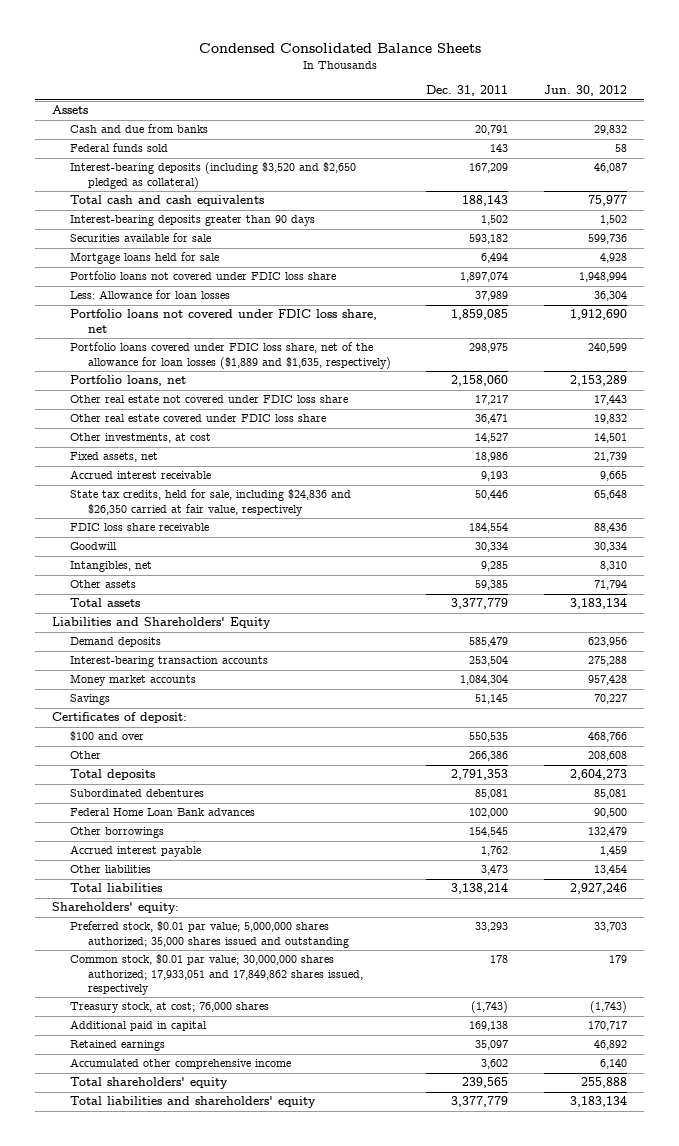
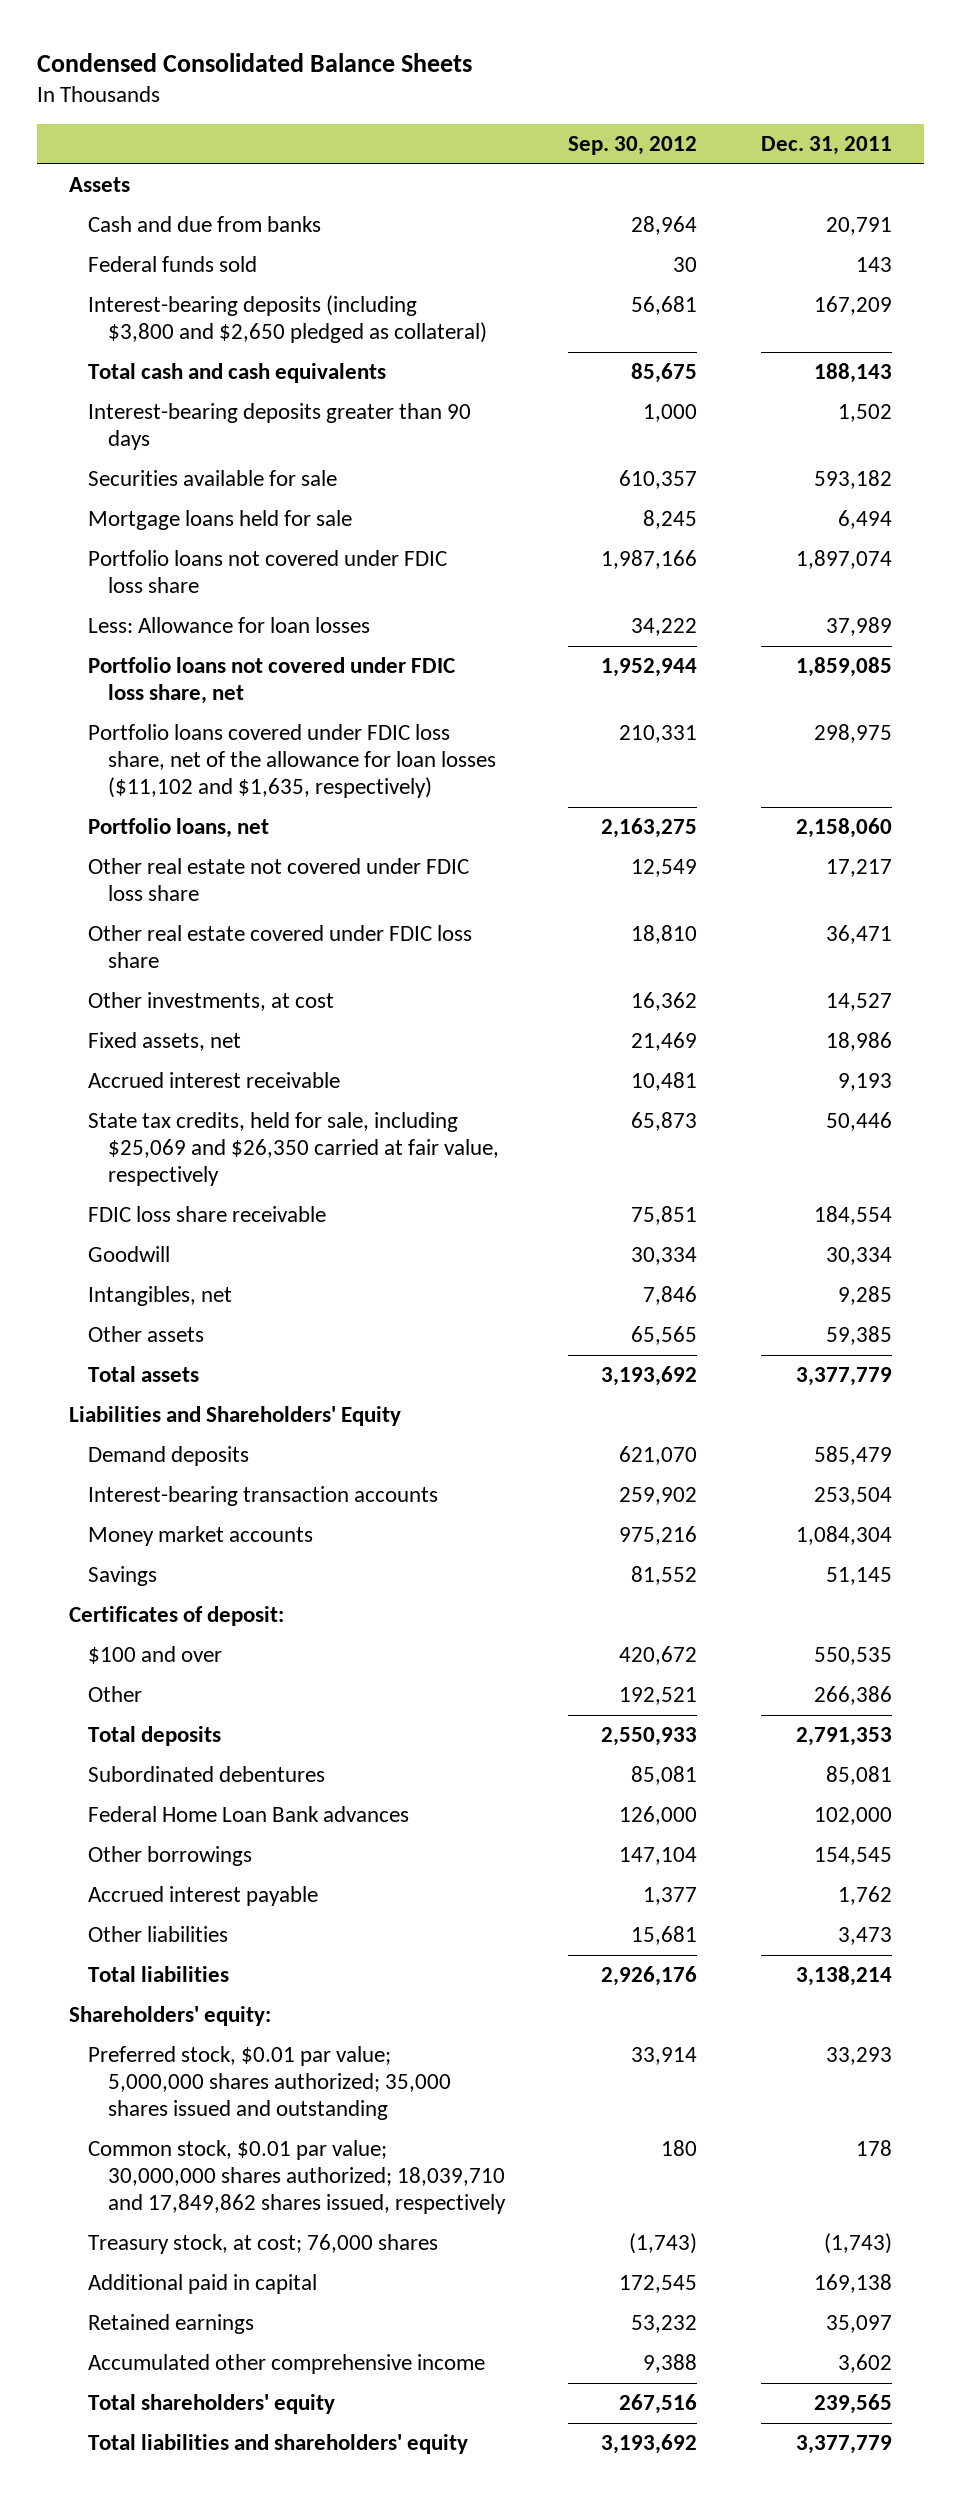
[543,85,627,97] Jun. 30, 2012 -> none
none -> [568,136,698,156] Sep. 30, 2012
[70,162,357,189] Interest-bearing deposits (including $3,520 and $2,650 pledged as collateral) -> [88,294,487,344] Interest-bearing deposits (including $3,800 and $2,650 pledged as collateral)
[70,342,391,369] Portfolio loans covered under FDIC loss share, net of the allowance for loan losses ($1,889 and $1,635, respectively) -> [88,723,496,799] Portfolio loans covered under FDIC loss share, net of the allowance for loan losses ($11,102 and $1,635, respectively)
[70,489,352,516] State tax credits, held for sale, including $24,836 and $26,350 carried at fair value, respectively -> [88,1111,499,1187] State tax credits, held for sale, including $25,069 and $26,350 carried at fair value, respectively
[70,954,363,995] Common stock, $0.01 par value; 30,000,000 shares authorized; 17,933,051 and 17,849,862 shares issued, respectively -> [88,2139,506,2215] Common stock, $0.01 par value; 30,000,000 shares authorized; 18,039,710 and 17,849,862 shares issued, respectively

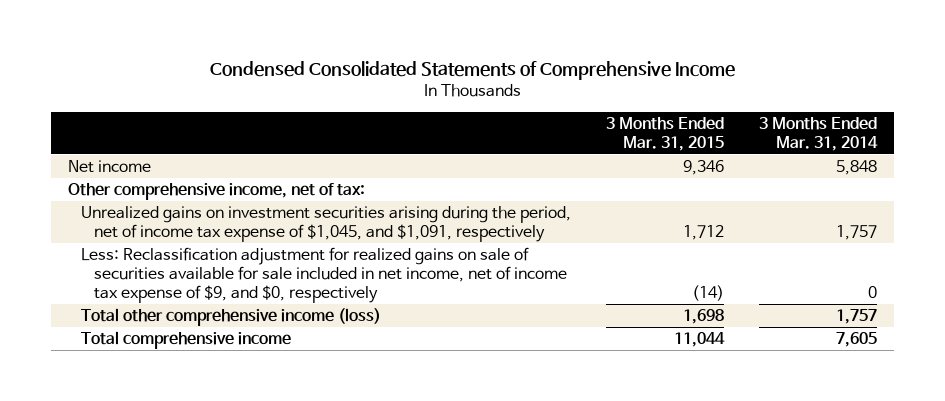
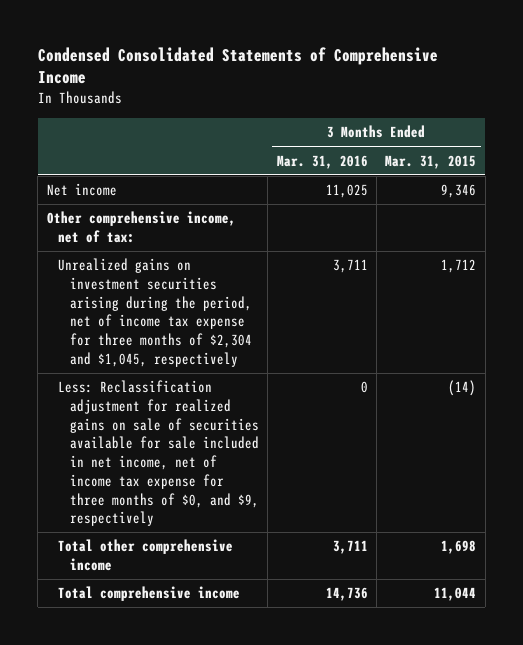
[758,117,878,151] 3 Months Ended Mar. 31, 2014 -> none
none -> [276,154,368,169] Mar. 31, 2016
[81,206,572,243] Unrealized gains on investment securities arising during the period, net of income tax expense of $1,045, and $1,091, respectively -> [58,258,252,367] Unrealized gains on investment securities arising during the period, net of income tax expense for three months of $2,304 and $1,045, respectively
[81,247,568,303] Less: Reclassification adjustment for realized gains on sale of securities available for sale included in net income, net of income tax expense of $9, and $0, respectively -> [58,380,259,527] Less: Reclassification adjustment for realized gains on sale of securities available for sale included in net income, net of income tax expense for three months of $0, and $9, respectively
[81,308,382,327] Total other comprehensive income (loss) -> [58,539,234,572] Total other comprehensive income

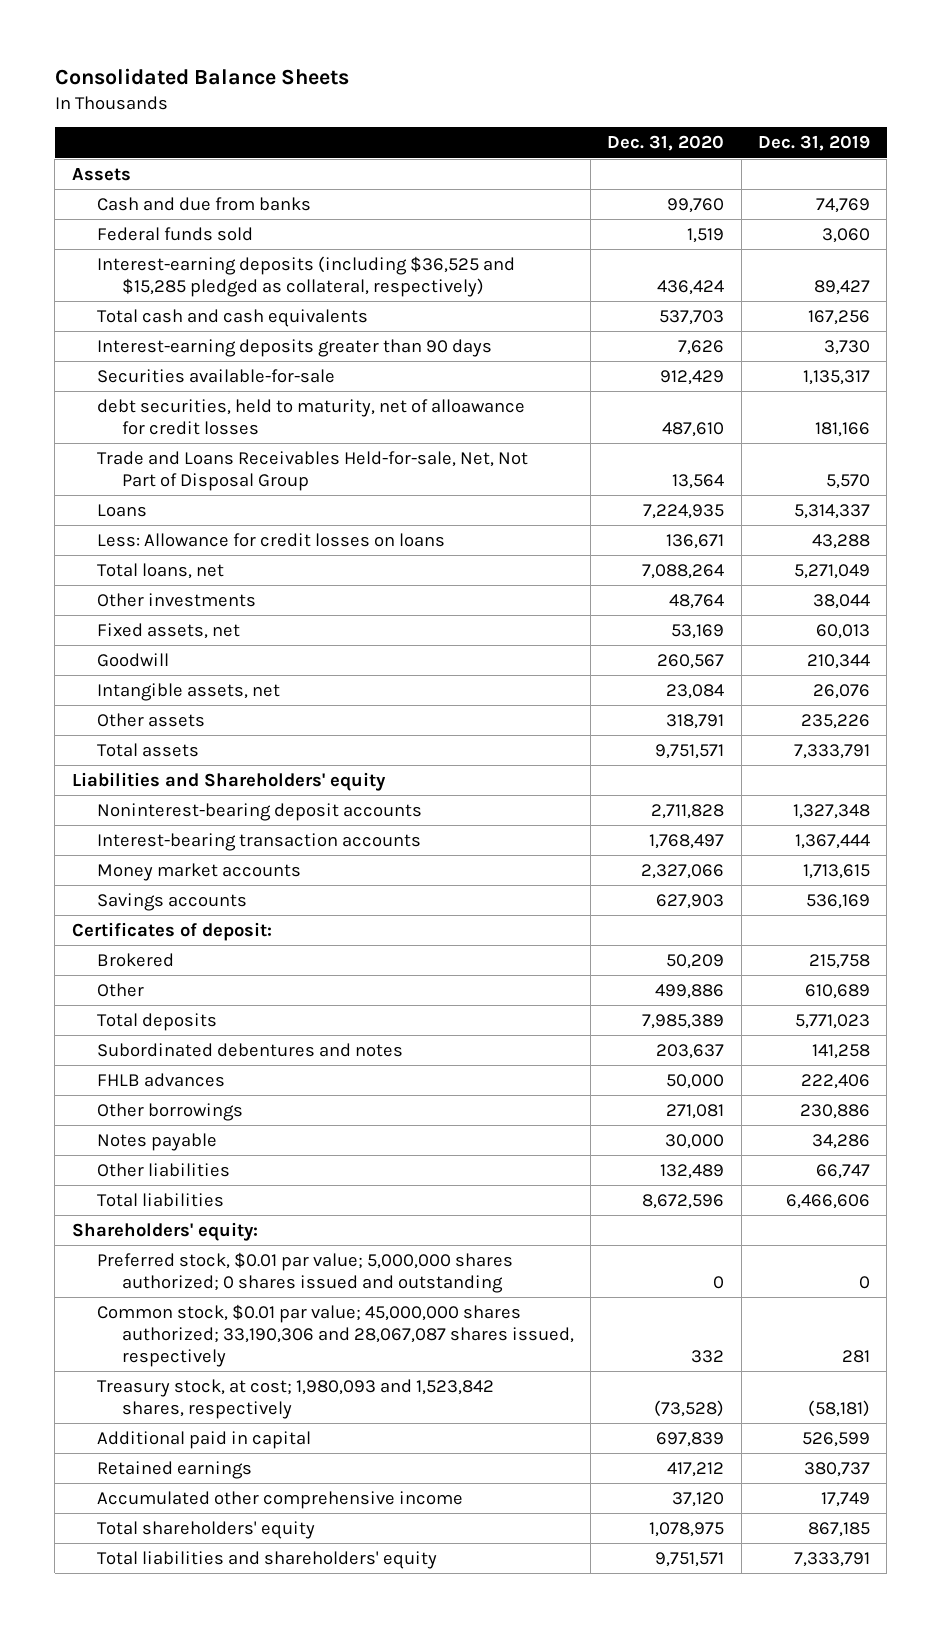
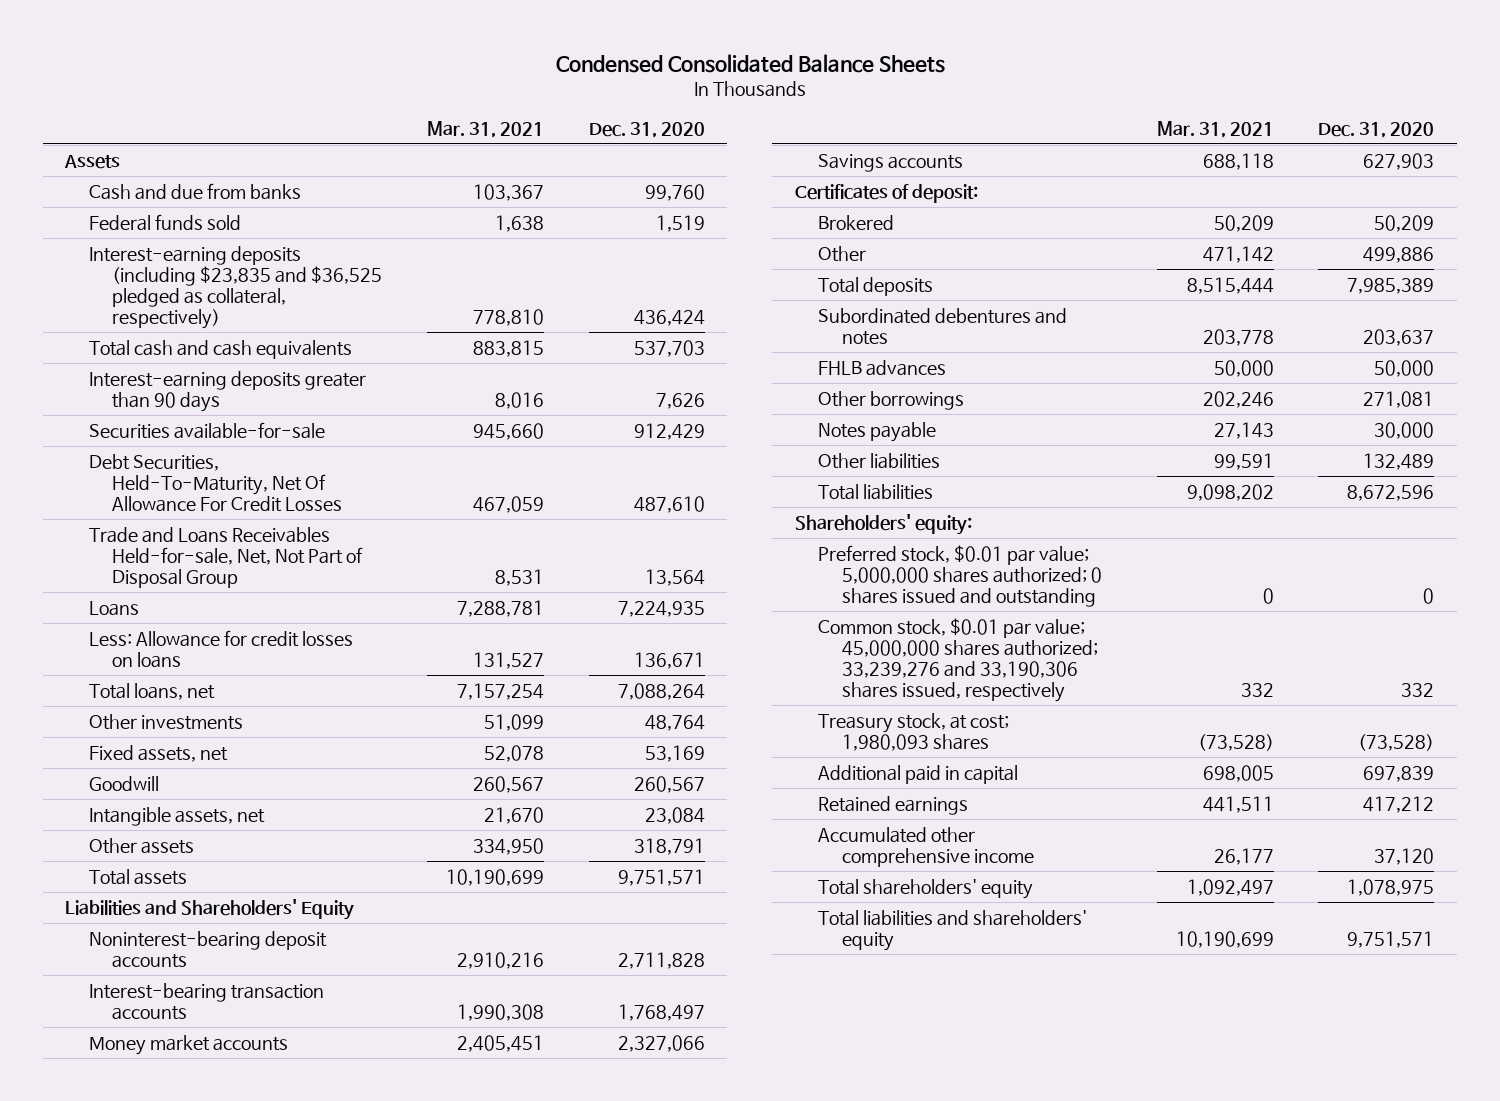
[54,67,349,85] Consolidated Balance Sheets -> [555,53,945,73] Condensed Consolidated Balance Sheets
[757,135,870,152] Dec. 31, 2019 -> none
none -> [427,120,545,138] Mar. 31, 2021
[96,255,515,298] Interest-earning deposits (including $36,525 and $15,285 pledged as collateral, respectively) -> [88,245,383,330] Interest-earning deposits (including $23,835 and $36,525 pledged as collateral, respectively)
[96,398,525,436] debt securities, held to maturity, net of alloawance for credit losses -> [88,453,343,512] Debt Securities, Held-To-Maturity, Net Of Allowance For Credit Losses
[71,771,386,791] Liabilities and Shareholders' equity -> [65,898,355,920] Liabilities and Shareholders' Equity
[96,1303,574,1368] Common stock, $0.01 par value; 45,000,000 shares authorized; 33,190,306 and 28,067,087 shares issued, respectively -> [818,617,1098,703] Common stock, $0.01 par value; 45,000,000 shares authorized; 33,239,276 and 33,190,306 shares issued, respectively
[96,1378,494,1420] Treasury stock, at cost; 1,980,093 and 1,523,842 shares, respectively -> [818,712,1010,751] Treasury stock, at cost; 1,980,093 shares

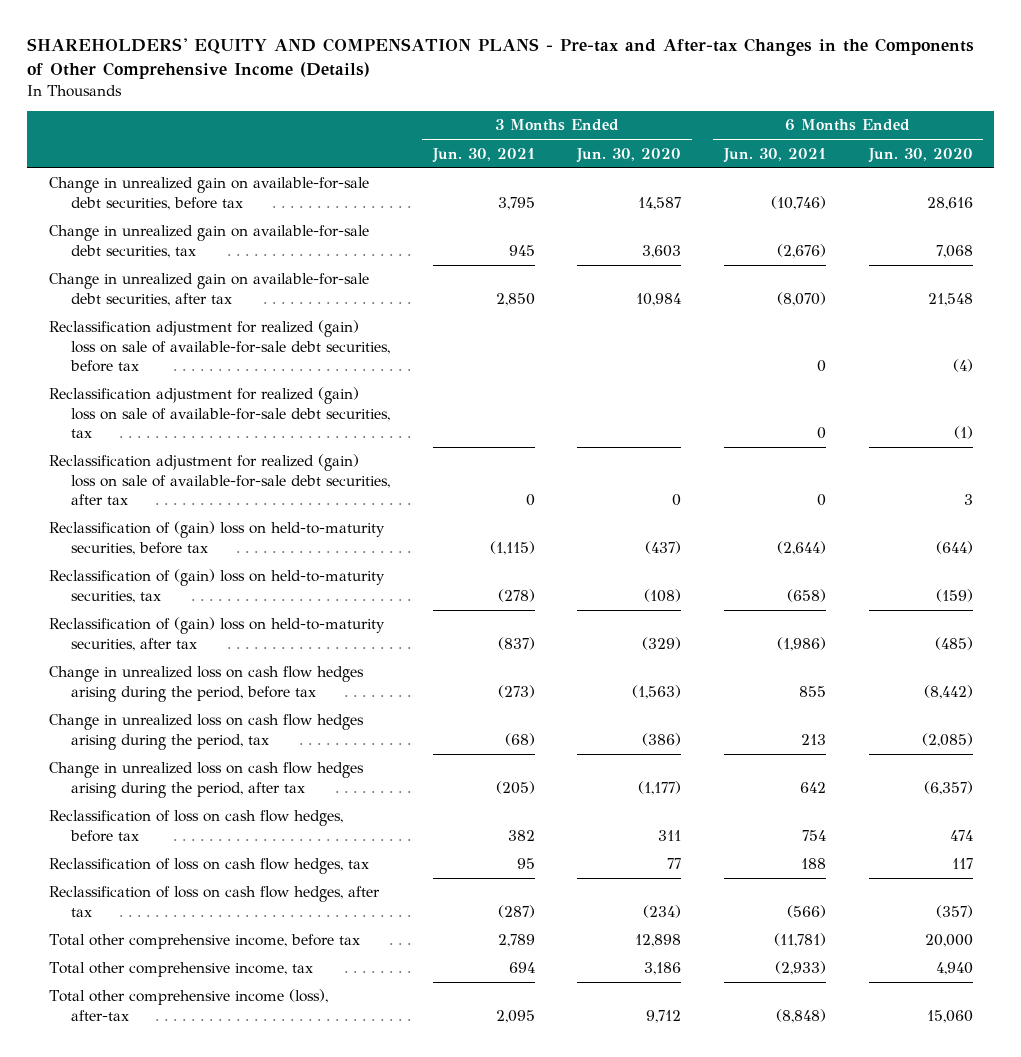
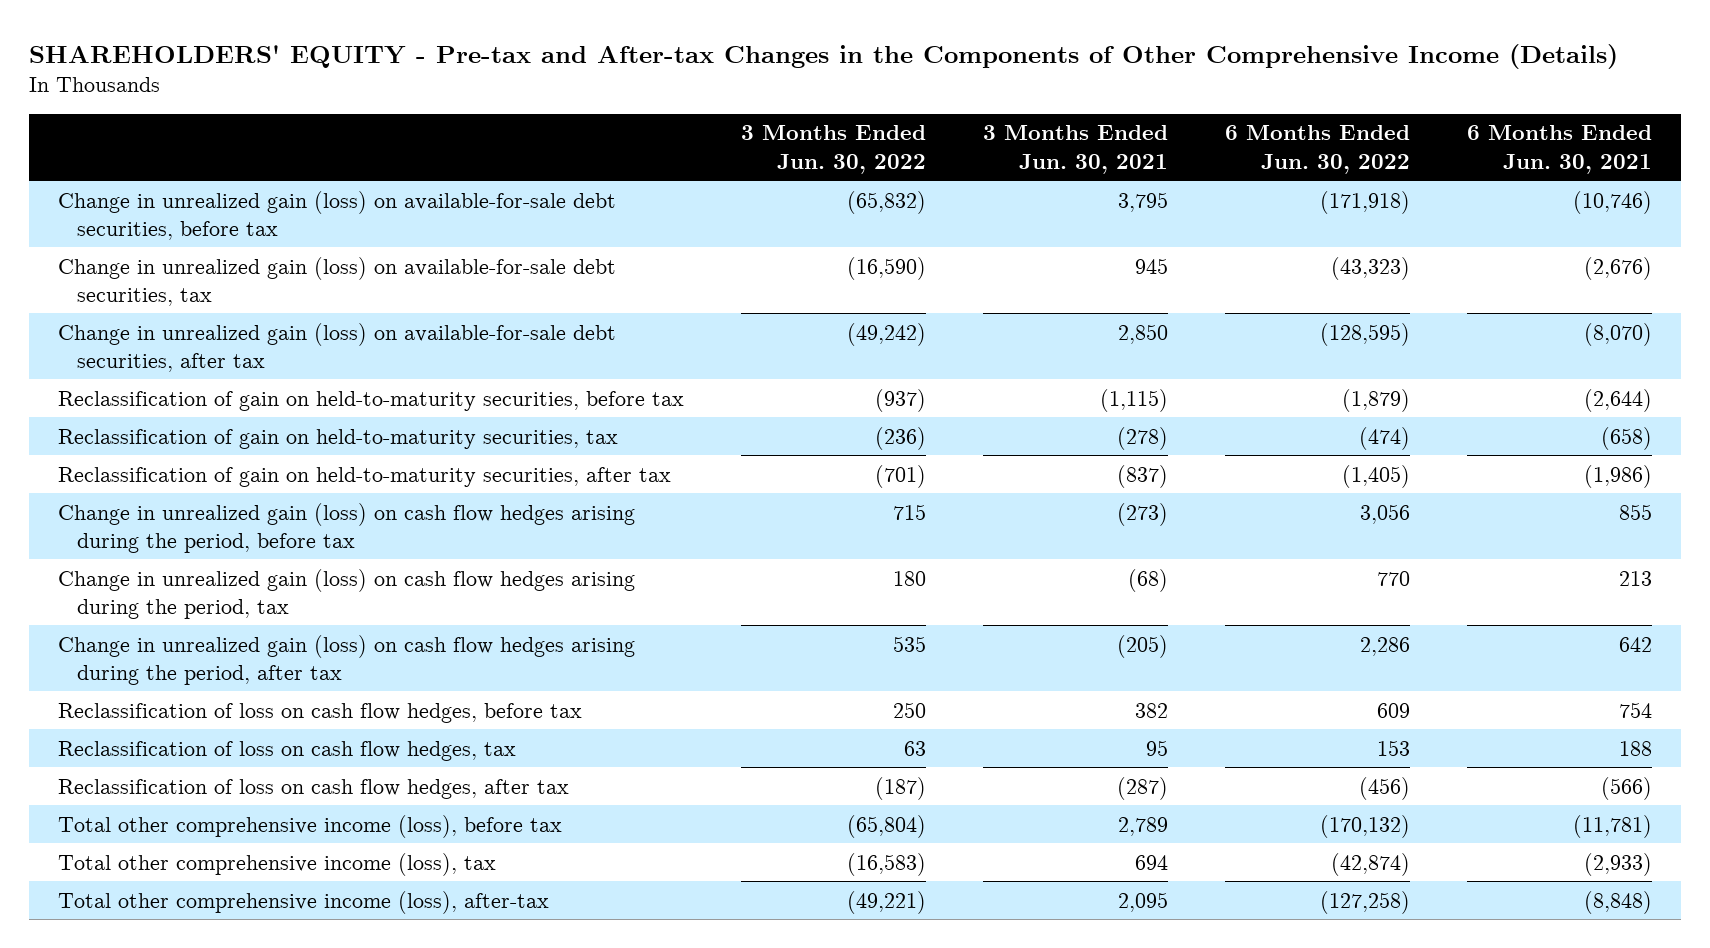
[27,38,975,79] SHAREHOLDERS' EQUITY AND COMPENSATION PLANS - Pre-tax and After-tax Changes in the Components of Other Comprehensive Income (Details) -> [29,43,1619,69] SHAREHOLDERS' EQUITY - Pre-tax and After-tax Changes in the Components of Other Comprehensive Income (Details)
[576,147,682,163] Jun. 30, 2020 -> none
[867,147,973,163] Jun. 30, 2020 -> none
none -> [740,125,926,174] 3 Months Ended Jun. 30, 2022
none -> [1225,125,1411,174] 6 Months Ended Jun. 30, 2022
[48,320,391,372] Reclassification adjustment for realized (gain) loss on sale of available-for-sale debt securities, before tax -> none
[48,387,391,438] Reclassification adjustment for realized (gain) loss on sale of available-for-sale debt securities, tax -> none
[48,454,391,505] Reclassification adjustment for realized (gain) loss on sale of available-for-sale debt securities, after tax -> none
[48,177,369,210] Change in unrealized gain on available-for-sale debt securities, before tax -> [57,190,616,240] Change in unrealized gain (loss) on available-for-sale debt securities, before tax
[48,225,369,258] Change in unrealized gain on available-for-sale debt securities, tax -> [57,256,616,306] Change in unrealized gain (loss) on available-for-sale debt securities, tax
[48,273,369,306] Change in unrealized gain on available-for-sale debt securities, after tax -> [57,322,616,372] Change in unrealized gain (loss) on available-for-sale debt securities, after tax
[48,521,385,555] Reclassification of (gain) loss on held-to-maturity securities, before tax -> [57,390,684,411] Reclassification of gain on held-to-maturity securities, before tax
[48,569,385,603] Reclassification of (gain) loss on held-to-maturity securities, tax -> [57,428,618,449] Reclassification of gain on held-to-maturity securities, tax
[48,617,385,651] Reclassification of (gain) loss on held-to-maturity securities, after tax -> [57,466,671,487] Reclassification of gain on held-to-maturity securities, after tax
[48,666,364,702] Change in unrealized loss on cash flow hedges arising during the period, before tax -> [57,502,635,553] Change in unrealized gain (loss) on cash flow hedges arising during the period, before tax
[48,714,364,750] Change in unrealized loss on cash flow hedges arising during the period, tax -> [57,568,635,619] Change in unrealized gain (loss) on cash flow hedges arising during the period, tax
[48,762,364,798] Change in unrealized loss on cash flow hedges arising during the period, after tax -> [57,634,635,685] Change in unrealized gain (loss) on cash flow hedges arising during the period, after tax
[48,934,360,950] Total other comprehensive income, before tax -> [57,814,562,838] Total other comprehensive income (loss), before tax
[48,962,313,978] Total other comprehensive income, tax -> [57,852,496,876] Total other comprehensive income (loss), tax

